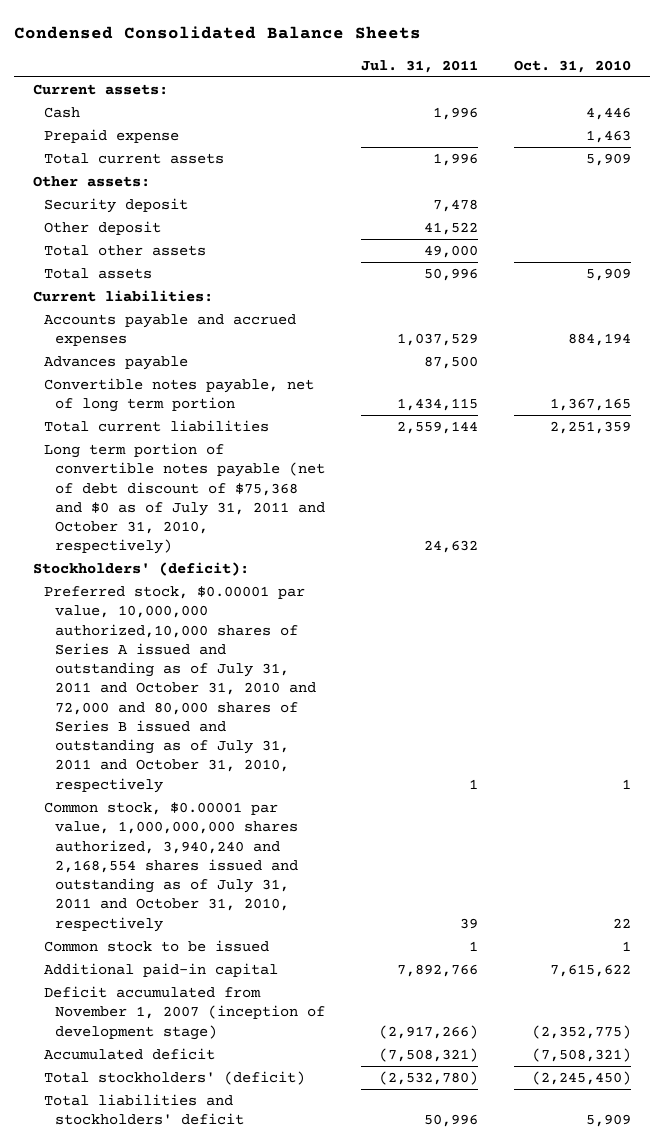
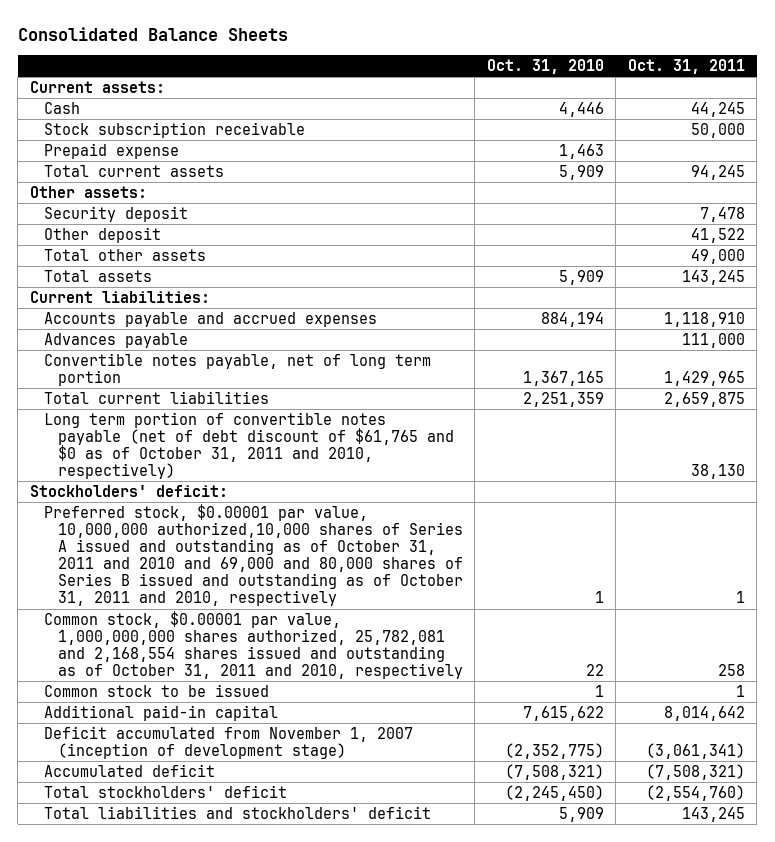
[14,26,422,40] Condensed Consolidated Balance Sheets -> [17,26,288,41] Consolidated Balance Sheets
[360,59,478,73] Jul. 31, 2011 -> none
none -> [627,59,745,75] Oct. 31, 2011
none -> [43,121,305,138] Stock subscription receivable
[43,443,325,555] Long term portion of convertible notes payable (net of debt discount of $75,368 and $0 as of July 31, 2011 and October 31, 2010, respectively) -> [43,411,454,480] Long term portion of convertible notes payable (net of debt discount of $61,765 and $0 as of October 31, 2011 and 2010, respectively)
[32,562,249,577] Stockholders' (deficit): -> [29,484,228,497] Stockholders' deficit:
[43,586,316,793] Preferred stock, $0.00001 par value, 10,000,000 authorized,10,000 shares of Series A issued and outstanding as of July 31, 2011 and October 31, 2010 and 72,000 and 80,000 shares of Series B issued and outstanding as of July 31, 2011 and October 31, 2010, respectively -> [43,503,463,607] Preferred stock, $0.00001 par value, 10,000,000 authorized,10,000 shares of Series A issued and outstanding as of October 31, 2011 and 2010 and 69,000 and 80,000 shares of Series B issued and outstanding as of October 31, 2011 and 2010, respectively
[43,802,298,932] Common stock, $0.00001 par value, 1,000,000,000 shares authorized, 3,940,240 and 2,168,554 shares issued and outstanding as of July 31, 2011 and October 31, 2010, respectively -> [43,610,463,680] Common stock, $0.00001 par value, 1,000,000,000 shares authorized, 25,782,081 and 2,168,554 shares issued and outstanding as of October 31, 2011 and 2010, respectively
[43,1071,305,1086] Total stockholders' (deficit) -> [43,784,287,798] Total stockholders' deficit

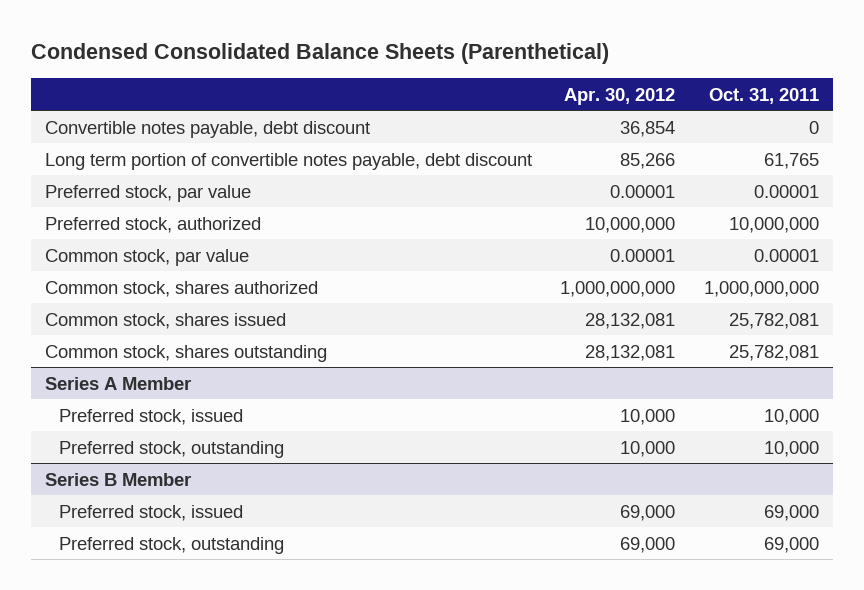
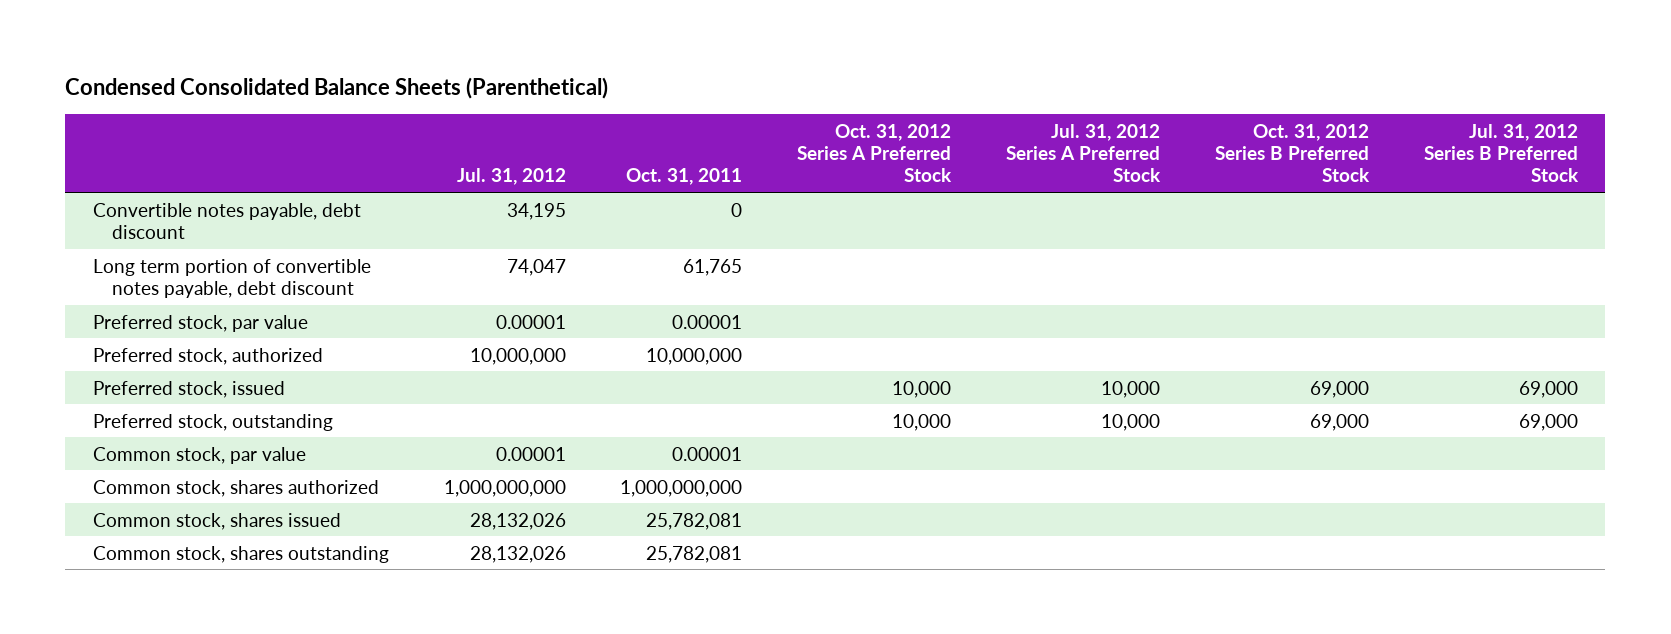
[564,87,676,105] Apr. 30, 2012 -> none
none -> [456,168,566,186] Jul. 31, 2012
none -> [797,123,953,183] Oct. 31, 2012 Series A Preferred Stock
none -> [1006,123,1162,183] Jul. 31, 2012 Series A Preferred Stock
none -> [1214,123,1370,183] Oct. 31, 2012 Series B Preferred Stock
none -> [1423,123,1579,183] Jul. 31, 2012 Series B Preferred Stock
none -> [92,380,285,398] Preferred stock, issued
none -> [92,413,333,431] Preferred stock, outstanding
[44,376,191,390] Series A Member -> none
[59,408,244,425] Preferred stock, issued -> none
[59,440,285,458] Preferred stock, outstanding -> none
[44,472,191,486] Series B Member -> none
[59,504,244,521] Preferred stock, issued -> none
[59,536,285,554] Preferred stock, outstanding -> none

